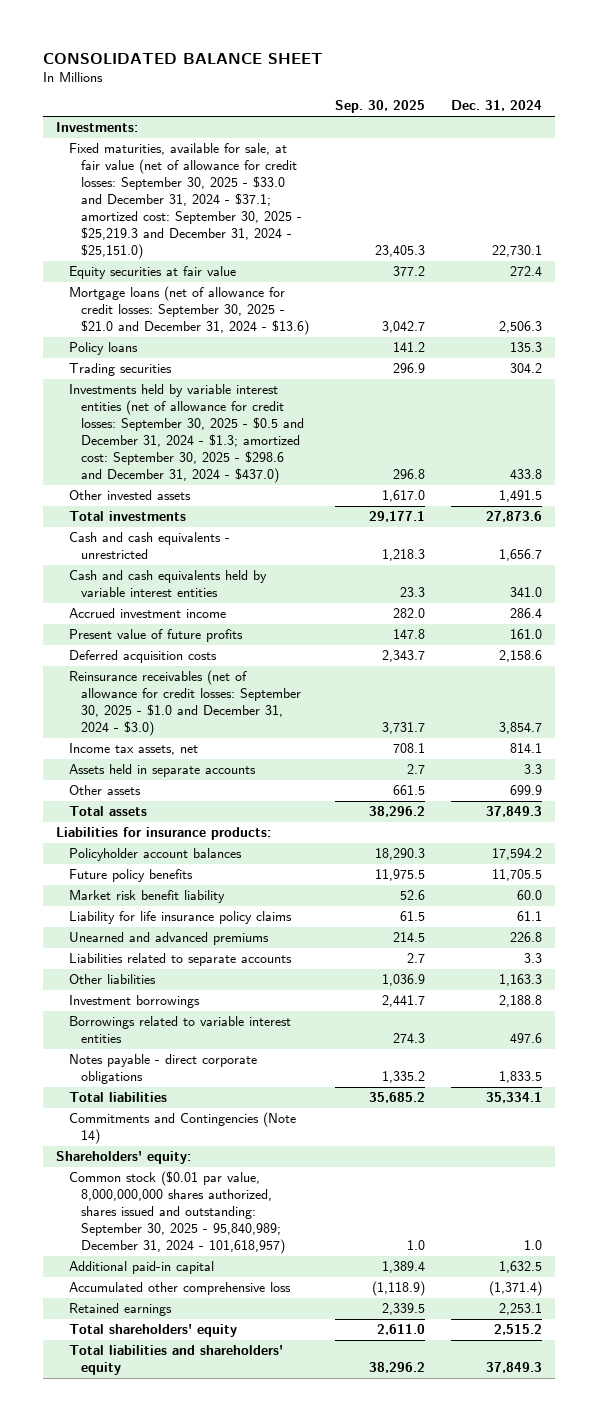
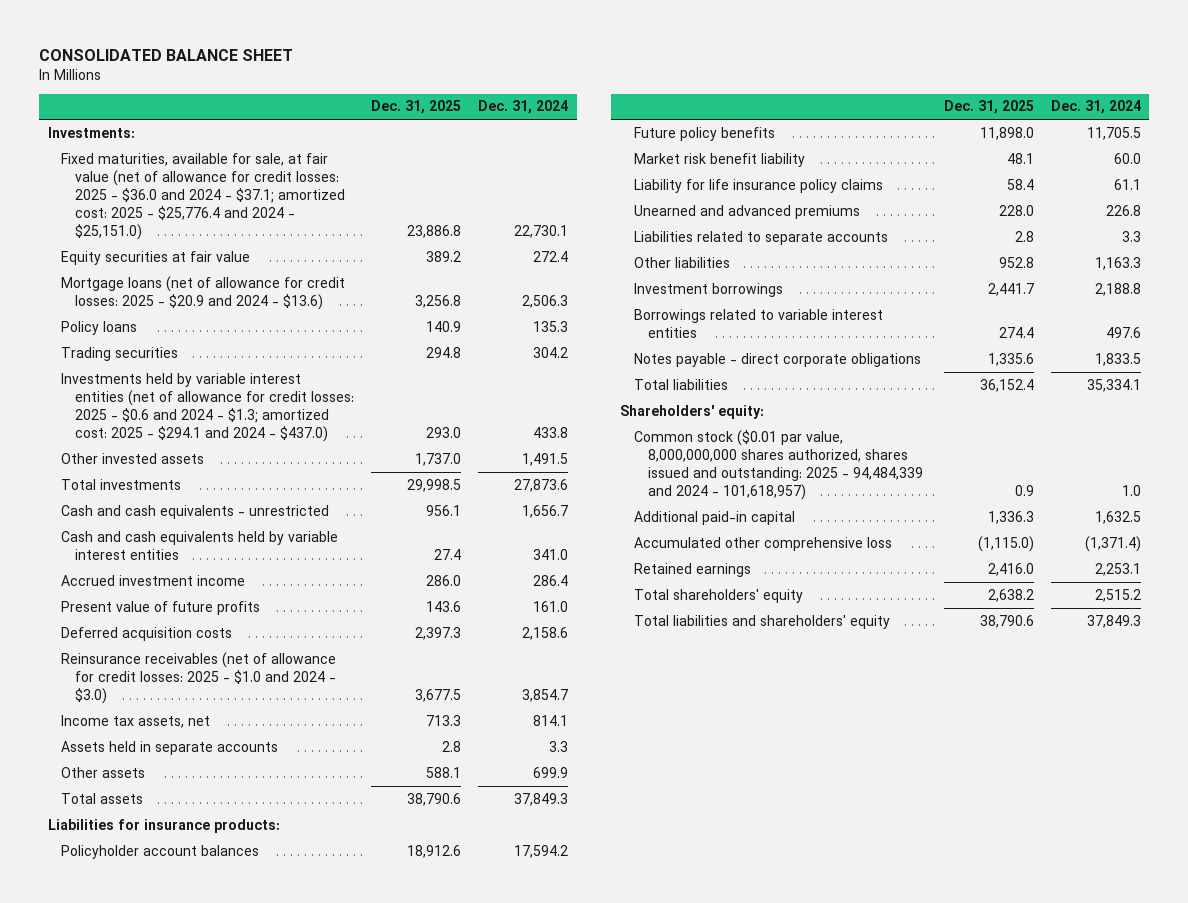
[334,100,425,114] Sep. 30, 2025 -> none
none -> [371,100,462,115] Dec. 31, 2025
[68,143,302,260] Fixed maturities, available for sale, at fair value (net of allowance for credit losses: September 30, 2025 - $33.0 and December 31, 2024 - $37.1; amortized cost: September 30, 2025 - $25,219.3 and December 31, 2024 - $25,151.0) -> [61,152,346,241] Fixed maturities, available for sale, at fair value (net of allowance for credit losses: 2025 - $36.0 and 2024 - $37.1; amortized cost: 2025 - $25,776.4 and 2024 - $25,151.0)
[68,286,309,336] Mortgage loans (net of allowance for credit losses: September 30, 2025 - $21.0 and December 31, 2024 - $13.6) -> [61,275,346,310] Mortgage loans (net of allowance for credit losses: 2025 - $20.9 and 2024 - $13.6)
[68,384,304,484] Investments held by variable interest entities (net of allowance for credit losses: September 30, 2025 - $0.5 and December 31, 2024 - $1.3; amortized cost: September 30, 2025 - $298.6 and December 31, 2024 - $437.0) -> [61,372,355,443] Investments held by variable interest entities (net of allowance for credit losses: 2025 - $0.6 and 2024 - $1.3; amortized cost: 2025 - $294.1 and 2024 - $437.0)
[68,670,301,737] Reinsurance receivables (net of allowance for credit losses: September 30, 2025 - $1.0 and December 31, 2024 - $3.0) -> [61,651,337,705] Reinsurance receivables (net of allowance for credit losses: 2025 - $1.0 and 2024 - $3.0)
[68,1112,296,1145] Commitments and Contingencies (Note 14) -> none
[68,1171,285,1255] Common stock ($0.01 par value, 8,000,000,000 shares authorized, shares issued and outstanding: September 30, 2025 - 95,840,989; December 31, 2024 - 101,618,957) -> [633,429,923,501] Common stock ($0.01 par value, 8,000,000,000 shares authorized, shares issued and outstanding: 2025 - 94,484,339 and 2024 - 101,618,957)

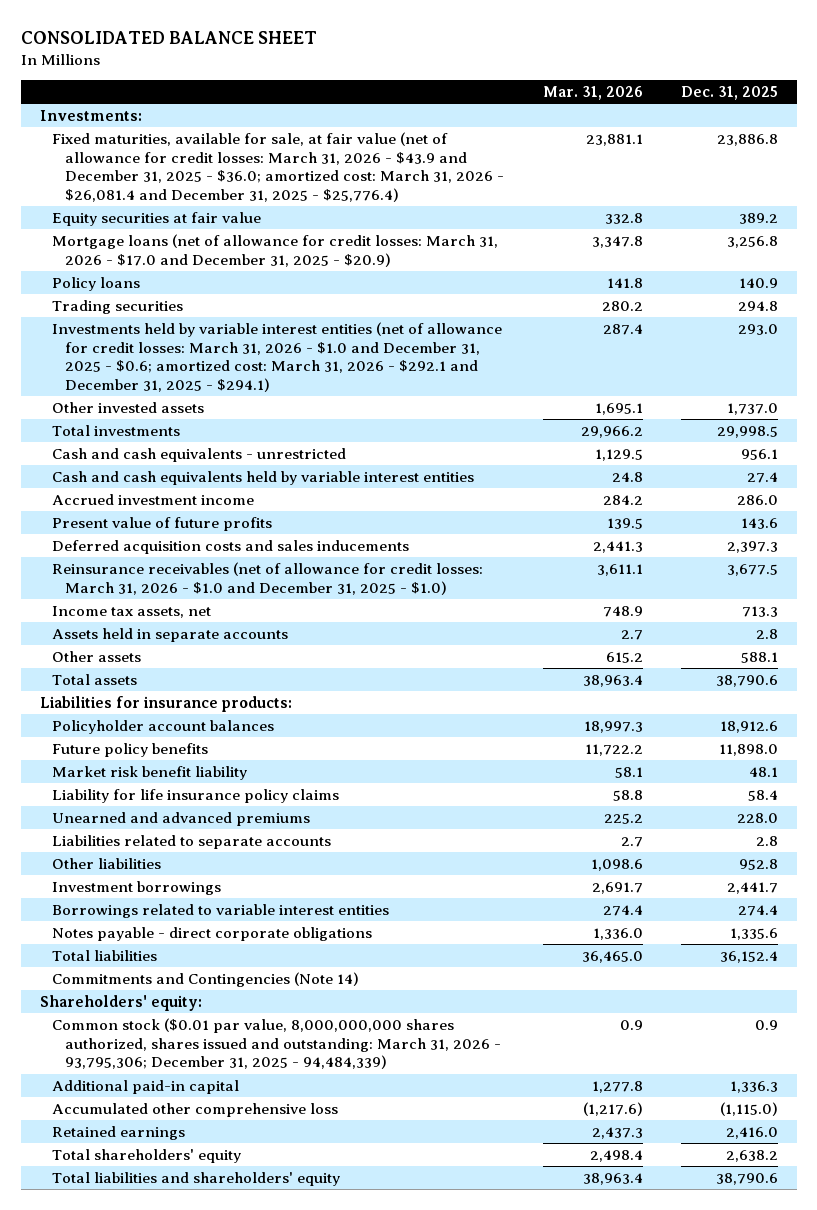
[478,100,569,115] Dec. 31, 2024 -> none
none -> [542,86,643,101] Mar. 31, 2026
[61,152,346,241] Fixed maturities, available for sale, at fair value (net of allowance for credit losses: 2025 - $36.0 and 2024 - $37.1; amortized cost: 2025 - $25,776.4 and 2024 - $25,151.0) -> [52,131,505,203] Fixed maturities, available for sale, at fair value (net of allowance for credit losses: March 31, 2026 - $43.9 and December 31, 2025 - $36.0; amortized cost: March 31, 2026 - $26,081.4 and December 31, 2025 - $25,776.4)
[61,275,346,310] Mortgage loans (net of allowance for credit losses: 2025 - $20.9 and 2024 - $13.6) -> [52,233,499,267] Mortgage loans (net of allowance for credit losses: March 31, 2026 - $17.0 and December 31, 2025 - $20.9)
[61,372,355,443] Investments held by variable interest entities (net of allowance for credit losses: 2025 - $0.6 and 2024 - $1.3; amortized cost: 2025 - $294.1 and 2024 - $437.0) -> [52,321,503,393] Investments held by variable interest entities (net of allowance for credit losses: March 31, 2026 - $1.0 and December 31, 2025 - $0.6; amortized cost: March 31, 2026 - $292.1 and December 31, 2025 - $294.1)
[61,626,233,641] Deferred acquisition costs -> [52,539,410,554] Deferred acquisition costs and sales inducements
[61,651,337,705] Reinsurance receivables (net of allowance for credit losses: 2025 - $1.0 and 2024 - $3.0) -> [52,561,484,595] Reinsurance receivables (net of allowance for credit losses: March 31, 2026 - $1.0 and December 31, 2025 - $1.0)
none -> [52,971,360,987] Commitments and Contingencies (Note 14)
[633,429,923,501] Common stock ($0.01 par value, 8,000,000,000 shares authorized, shares issued and outstanding: 2025 - 94,484,339 and 2024 - 101,618,957) -> [52,1017,502,1070] Common stock ($0.01 par value, 8,000,000,000 shares authorized, shares issued and outstanding: March 31, 2026 - 93,795,306; December 31, 2025 - 94,484,339)

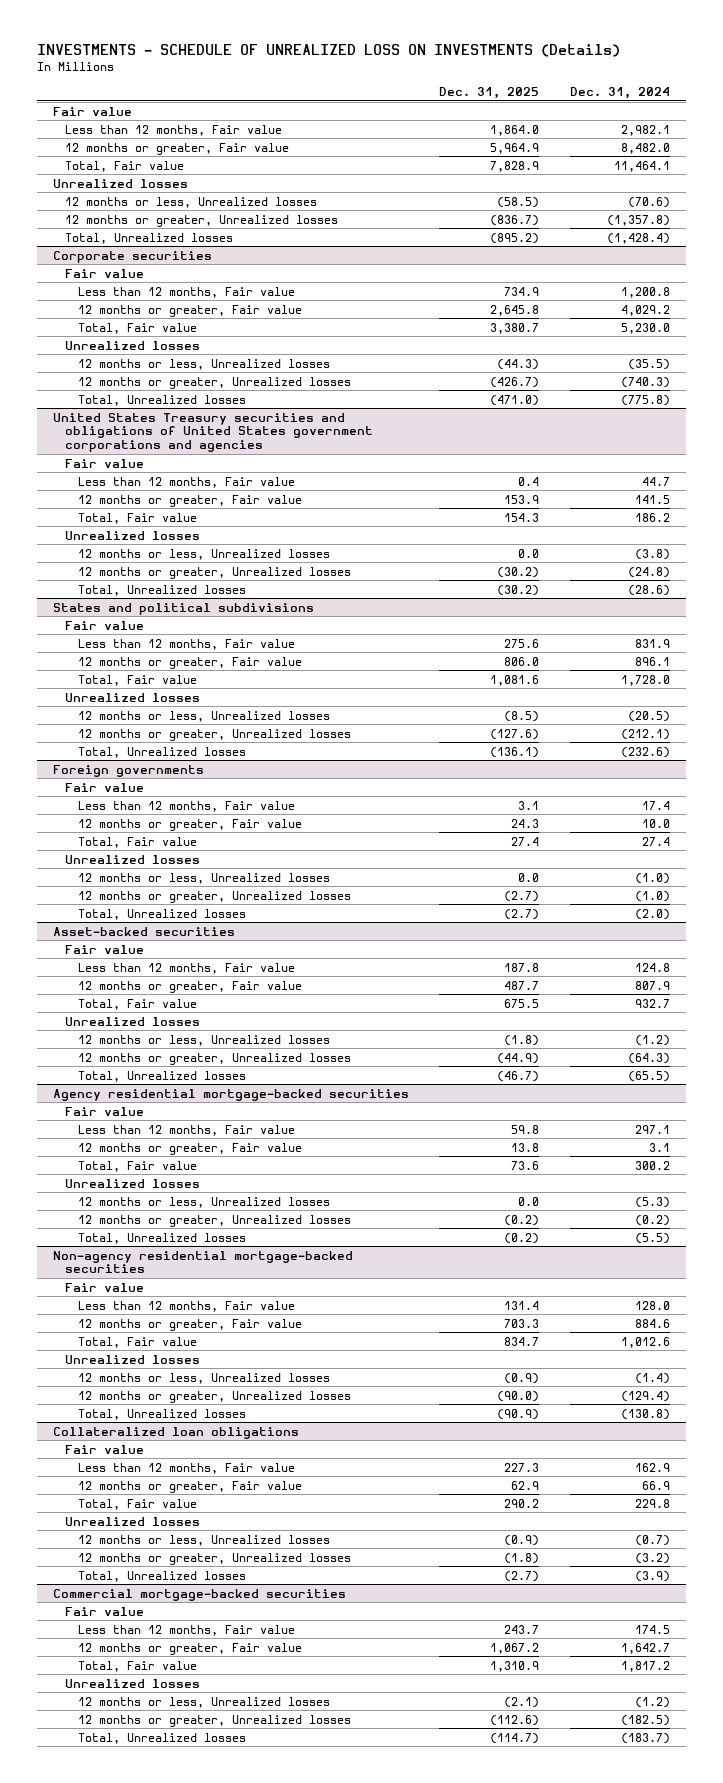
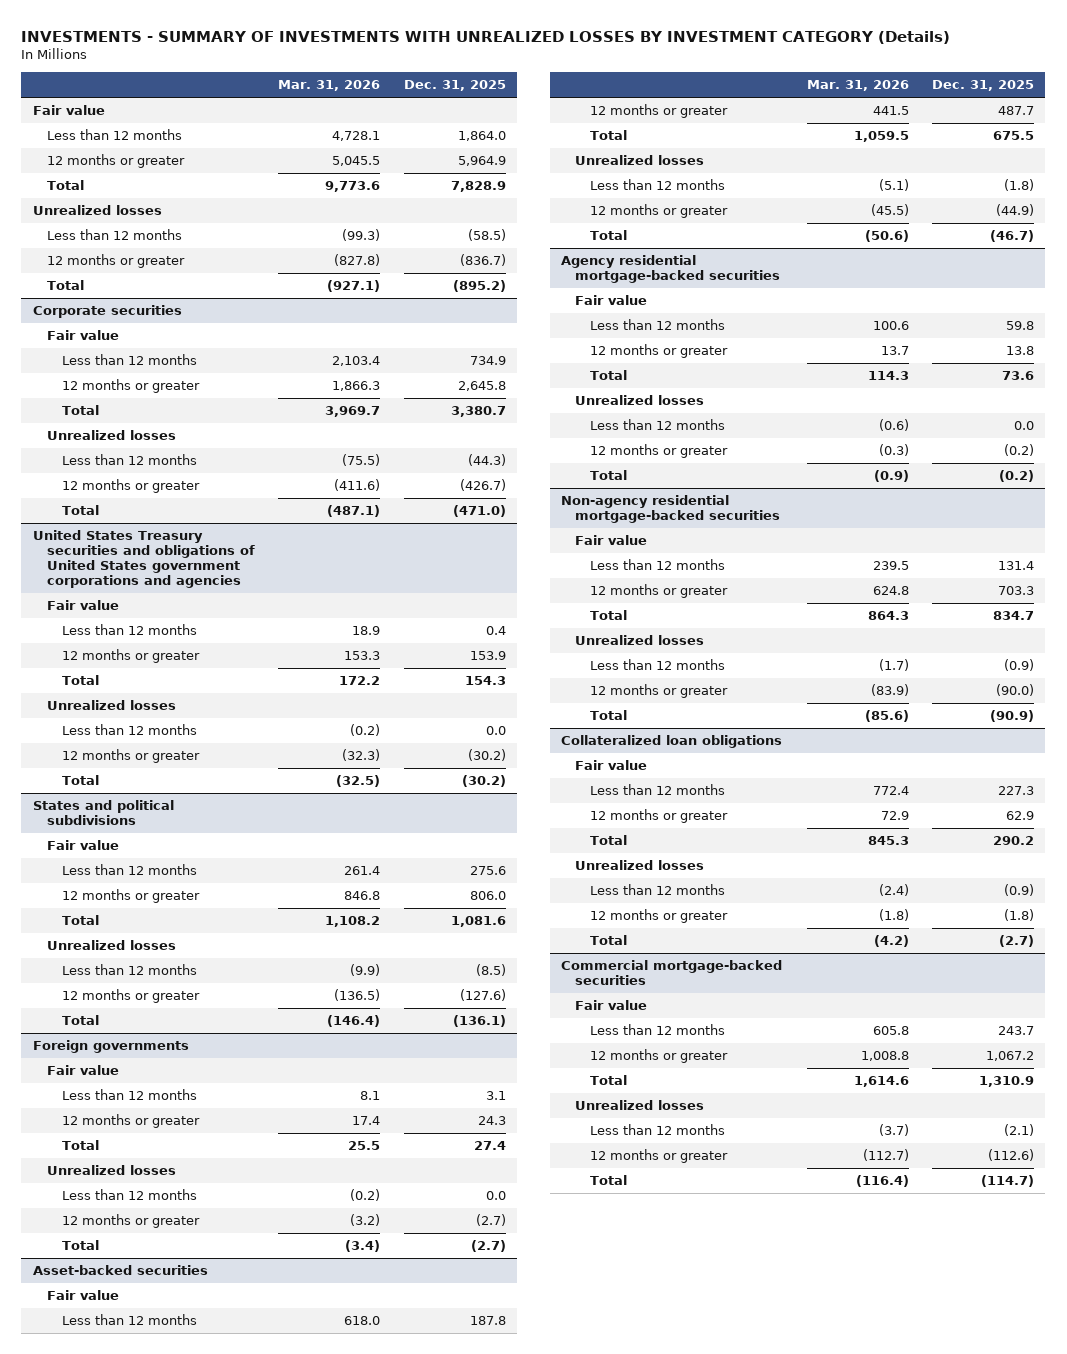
[37,44,621,58] INVESTMENTS - SCHEDULE OF UNREALIZED LOSS ON INVESTMENTS (Details) -> [21,30,951,44] INVESTMENTS - SUMMARY OF INVESTMENTS WITH UNREALIZED LOSSES BY INVESTMENT CATEGORY (Details)
[570,86,671,99] Dec. 31, 2024 -> none
none -> [278,80,381,92] Mar. 31, 2026
[65,124,283,136] Less than 12 months, Fair value -> [47,129,183,141] Less than 12 months
[65,142,290,155] 12 months or greater, Fair value -> [47,154,186,169] 12 months or greater
[65,160,185,172] Total, Fair value -> [47,180,85,191] Total
[65,196,318,208] 12 months or less, Unrealized losses -> [47,229,183,241] Less than 12 months
[65,214,339,227] 12 months or greater, Unrealized losses -> [47,254,186,269] 12 months or greater
[65,232,234,244] Total, Unrealized losses -> [47,280,85,291] Total
[78,286,296,298] Less than 12 months, Fair value -> [61,354,197,366] Less than 12 months
[78,304,303,317] 12 months or greater, Fair value -> [61,379,200,394] 12 months or greater
[78,322,198,334] Total, Fair value -> [61,405,99,416] Total
[78,358,331,370] 12 months or less, Unrealized losses -> [61,454,197,466] Less than 12 months
[78,376,352,389] 12 months or greater, Unrealized losses -> [61,479,200,494] 12 months or greater
[78,394,247,406] Total, Unrealized losses -> [61,505,99,516] Total
[78,476,296,488] Less than 12 months, Fair value -> [61,624,197,636] Less than 12 months
[78,494,303,507] 12 months or greater, Fair value -> [61,649,200,664] 12 months or greater
[78,512,198,524] Total, Fair value -> [61,675,99,686] Total
[78,548,331,560] 12 months or less, Unrealized losses -> [61,724,197,736] Less than 12 months
[78,566,352,579] 12 months or greater, Unrealized losses -> [61,749,200,764] 12 months or greater
[78,584,247,596] Total, Unrealized losses -> [61,775,99,786] Total
[78,638,296,650] Less than 12 months, Fair value -> [61,864,197,876] Less than 12 months
[78,656,303,669] 12 months or greater, Fair value -> [61,889,200,904] 12 months or greater
[78,674,198,686] Total, Fair value -> [61,915,99,926] Total
[78,710,331,722] 12 months or less, Unrealized losses -> [61,964,197,976] Less than 12 months
[78,728,352,741] 12 months or greater, Unrealized losses -> [61,989,200,1004] 12 months or greater
[78,746,247,758] Total, Unrealized losses -> [61,1015,99,1026] Total
[78,800,296,812] Less than 12 months, Fair value -> [61,1089,197,1101] Less than 12 months
[78,818,303,831] 12 months or greater, Fair value -> [61,1114,200,1129] 12 months or greater
[78,836,198,848] Total, Fair value -> [61,1140,99,1151] Total
[78,872,331,884] 12 months or less, Unrealized losses -> [61,1189,197,1201] Less than 12 months
[78,890,352,903] 12 months or greater, Unrealized losses -> [61,1214,200,1229] 12 months or greater
[78,908,247,920] Total, Unrealized losses -> [61,1240,99,1251] Total
[78,962,296,974] Less than 12 months, Fair value -> [61,1314,197,1326] Less than 12 months
[78,980,303,993] 12 months or greater, Fair value -> [589,104,728,119] 12 months or greater
[78,998,198,1010] Total, Fair value -> [589,130,627,141] Total
[78,1034,331,1046] 12 months or less, Unrealized losses -> [589,179,725,191] Less than 12 months
[78,1052,352,1065] 12 months or greater, Unrealized losses -> [589,204,728,219] 12 months or greater
[78,1070,247,1082] Total, Unrealized losses -> [589,230,627,241] Total
[78,1124,296,1136] Less than 12 months, Fair value -> [589,319,725,331] Less than 12 months
[78,1142,303,1155] 12 months or greater, Fair value -> [589,344,728,359] 12 months or greater
[78,1160,198,1172] Total, Fair value -> [589,370,627,381] Total
[78,1196,331,1208] 12 months or less, Unrealized losses -> [589,419,725,431] Less than 12 months
[78,1214,352,1227] 12 months or greater, Unrealized losses -> [589,444,728,459] 12 months or greater
[78,1232,247,1244] Total, Unrealized losses -> [589,470,627,481] Total
[78,1300,296,1312] Less than 12 months, Fair value -> [589,559,725,571] Less than 12 months
[78,1318,303,1331] 12 months or greater, Fair value -> [589,584,728,599] 12 months or greater
[78,1336,198,1348] Total, Fair value -> [589,610,627,621] Total
[78,1372,331,1384] 12 months or less, Unrealized losses -> [589,659,725,671] Less than 12 months
[78,1390,352,1403] 12 months or greater, Unrealized losses -> [589,684,728,699] 12 months or greater
[78,1408,247,1420] Total, Unrealized losses -> [589,710,627,721] Total
[78,1462,296,1474] Less than 12 months, Fair value -> [589,784,725,796] Less than 12 months
[78,1480,303,1493] 12 months or greater, Fair value -> [589,809,728,824] 12 months or greater
[78,1498,198,1510] Total, Fair value -> [589,835,627,846] Total
[78,1534,331,1546] 12 months or less, Unrealized losses -> [589,884,725,896] Less than 12 months
[78,1552,352,1565] 12 months or greater, Unrealized losses -> [589,909,728,924] 12 months or greater
[78,1570,247,1582] Total, Unrealized losses -> [589,935,627,946] Total
[78,1624,296,1636] Less than 12 months, Fair value -> [589,1024,725,1036] Less than 12 months
[78,1642,303,1655] 12 months or greater, Fair value -> [589,1049,728,1064] 12 months or greater
[78,1660,198,1672] Total, Fair value -> [589,1075,627,1086] Total
[78,1696,331,1708] 12 months or less, Unrealized losses -> [589,1124,725,1136] Less than 12 months
[78,1714,352,1727] 12 months or greater, Unrealized losses -> [589,1149,728,1164] 12 months or greater
[78,1732,247,1744] Total, Unrealized losses -> [589,1175,627,1186] Total

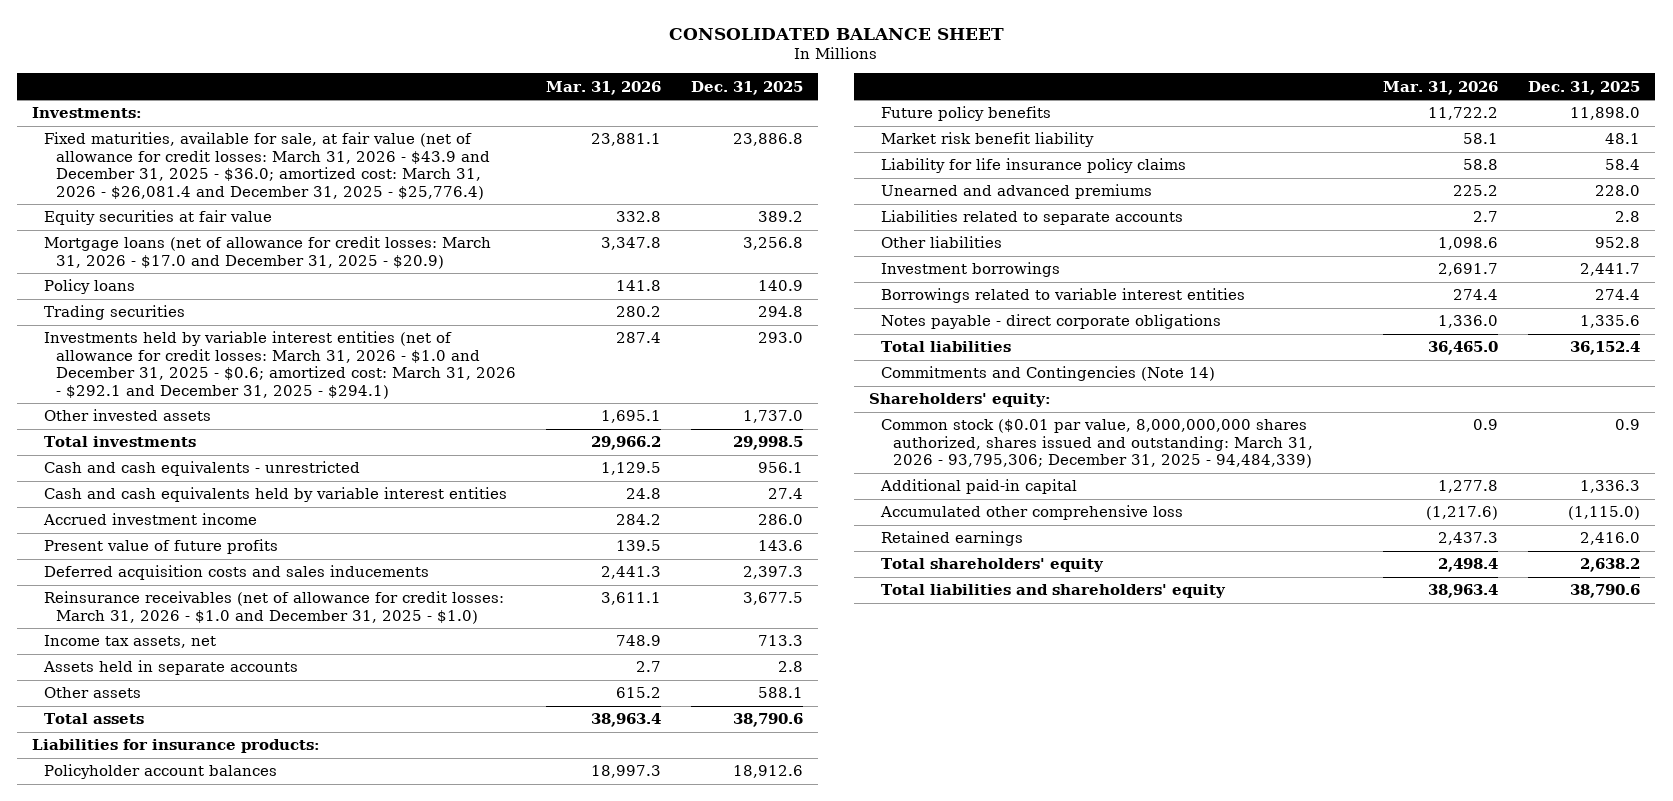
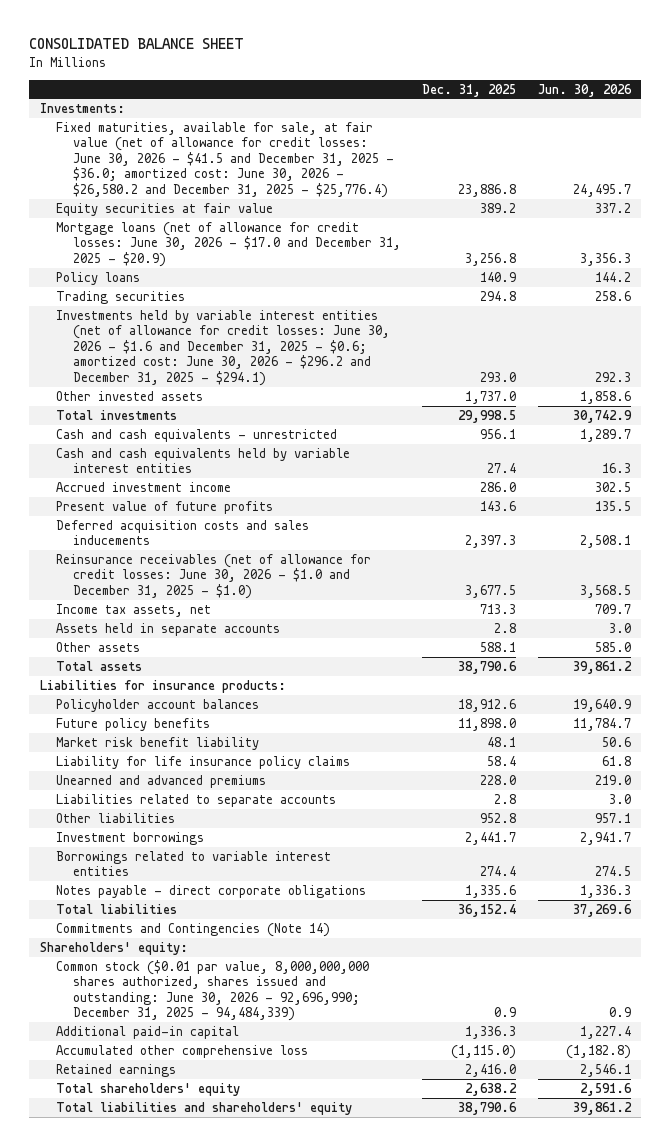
[546,80,662,95] Mar. 31, 2026 -> none
none -> [537,83,632,97] Jun. 30, 2026
[44,132,491,200] Fixed maturities, available for sale, at fair value (net of allowance for credit losses: March 31, 2026 - $43.9 and December 31, 2025 - $36.0; amortized cost: March 31, 2026 - $26,081.4 and December 31, 2025 - $25,776.4) -> [56,121,394,198] Fixed maturities, available for sale, at fair value (net of allowance for credit losses: June 30, 2026 - $41.5 and December 31, 2025 - $36.0; amortized cost: June 30, 2026 - $26,580.2 and December 31, 2025 - $25,776.4)
[44,236,492,269] Mortgage loans (net of allowance for credit losses: March 31, 2026 - $17.0 and December 31, 2025 - $20.9) -> [56,221,401,267] Mortgage loans (net of allowance for credit losses: June 30, 2026 - $17.0 and December 31, 2025 - $20.9)
[44,331,517,399] Investments held by variable interest entities (net of allowance for credit losses: March 31, 2026 - $1.0 and December 31, 2025 - $0.6; amortized cost: March 31, 2026 - $292.1 and December 31, 2025 - $294.1) -> [56,309,390,386] Investments held by variable interest entities (net of allowance for credit losses: June 30, 2026 - $1.6 and December 31, 2025 - $0.6; amortized cost: June 30, 2026 - $296.2 and December 31, 2025 - $294.1)
[44,591,505,624] Reinsurance receivables (net of allowance for credit losses: March 31, 2026 - $1.0 and December 31, 2025 - $1.0) -> [56,553,372,599] Reinsurance receivables (net of allowance for credit losses: June 30, 2026 - $1.0 and December 31, 2025 - $1.0)
[881,419,1314,469] Common stock ($0.01 par value, 8,000,000,000 shares authorized, shares issued and outstanding: March 31, 2026 - 93,795,306; December 31, 2025 - 94,484,339) -> [56,959,370,1022] Common stock ($0.01 par value, 8,000,000,000 shares authorized, shares issued and outstanding: June 30, 2026 - 92,696,990; December 31, 2025 - 94,484,339)

